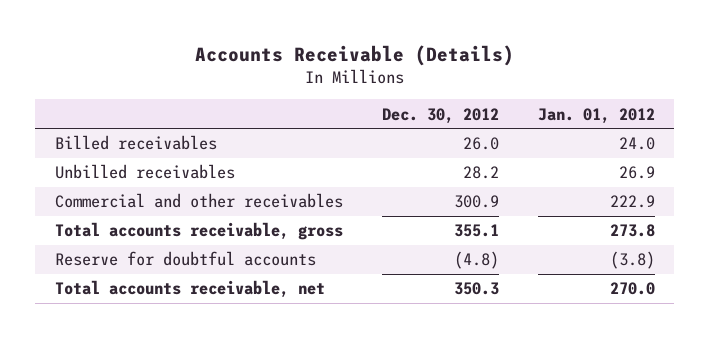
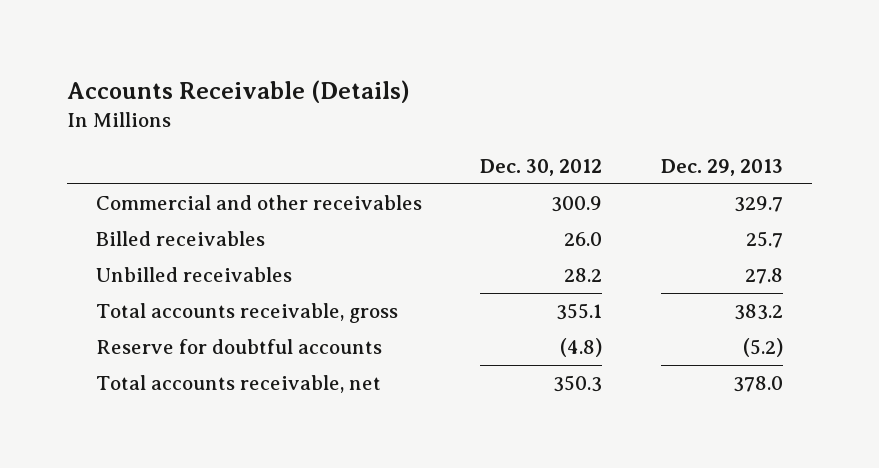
[537,107,655,124] Jan. 01, 2012 -> none
none -> [660,158,783,176] Dec. 29, 2013
[54,193,343,209] Commercial and other receivables -> [96,195,423,211] Commercial and other receivables

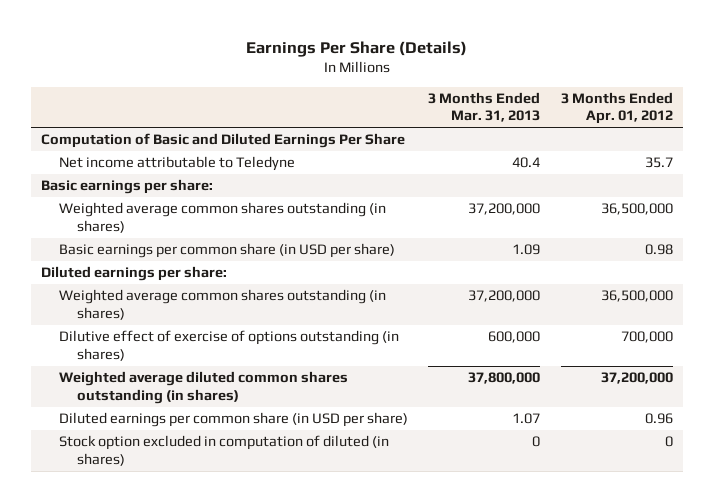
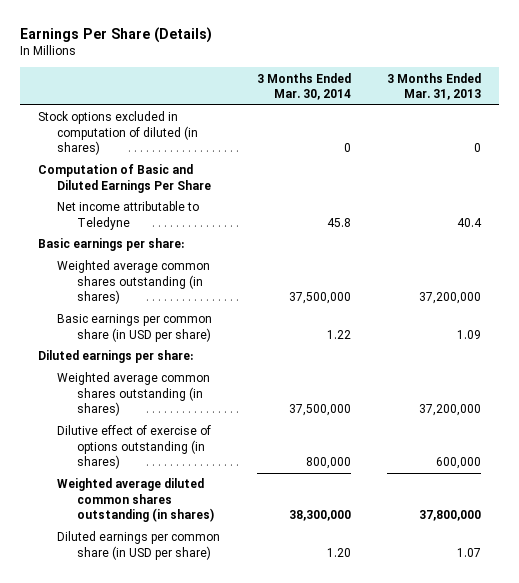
[560,91,673,125] 3 Months Ended Apr. 01, 2012 -> none
none -> [256,72,351,101] 3 Months Ended Mar. 30, 2014
none -> [38,111,199,156] Stock options excluded in computation of diluted (in shares)
[58,435,389,466] Stock option excluded in computation of diluted (in shares) -> none

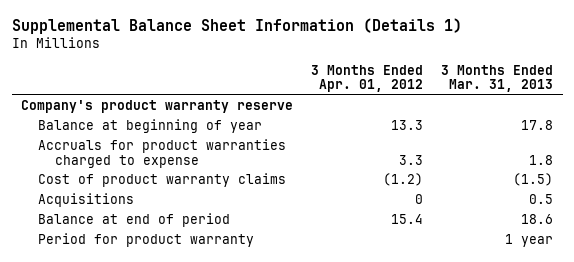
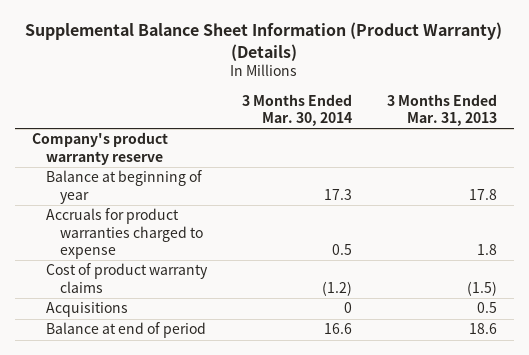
[11,18,462,35] Supplemental Balance Sheet Information (Details 1) -> [25,22,503,61] Supplemental Balance Sheet Information (Product Warranty) (Details)
[311,64,424,93] 3 Months Ended Apr. 01, 2012 -> none
none -> [241,93,352,126] 3 Months Ended Mar. 30, 2014
[37,233,254,248] Period for product warranty -> none

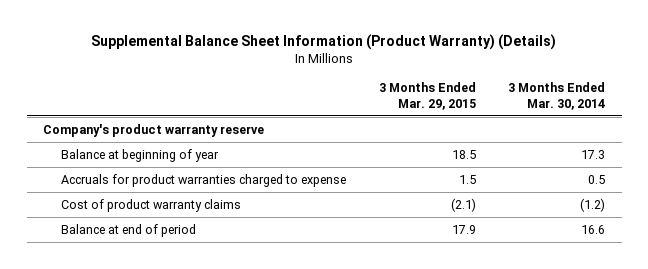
[386,93,497,126] 3 Months Ended Mar. 31, 2013 -> none
none -> [378,81,476,110] 3 Months Ended Mar. 29, 2015
[46,302,129,318] Acquisitions -> none

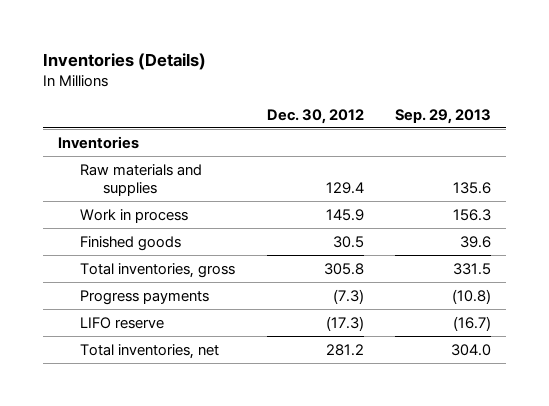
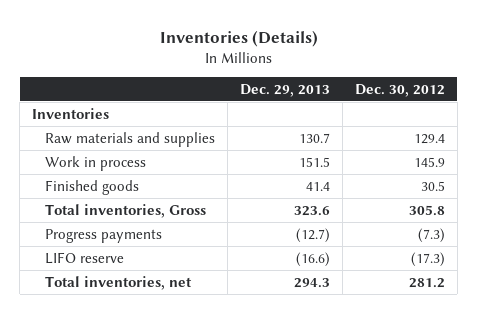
[394,108,491,124] Sep. 29, 2013 -> none
none -> [239,83,330,97] Dec. 29, 2013
[80,262,236,278] Total inventories, gross -> [45,203,207,218] Total inventories, Gross

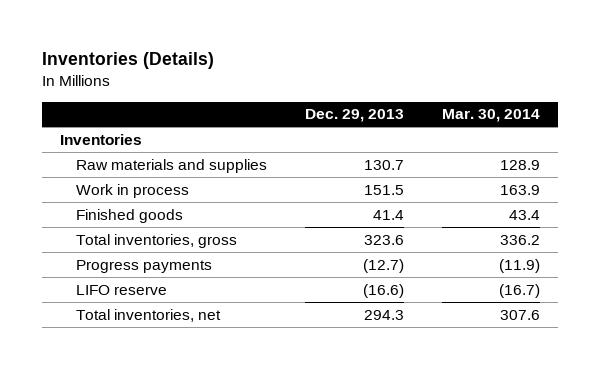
[354,83,445,97] Dec. 30, 2012 -> none
none -> [441,109,540,123] Mar. 30, 2014
[45,203,207,218] Total inventories, Gross -> [76,233,238,248] Total inventories, gross

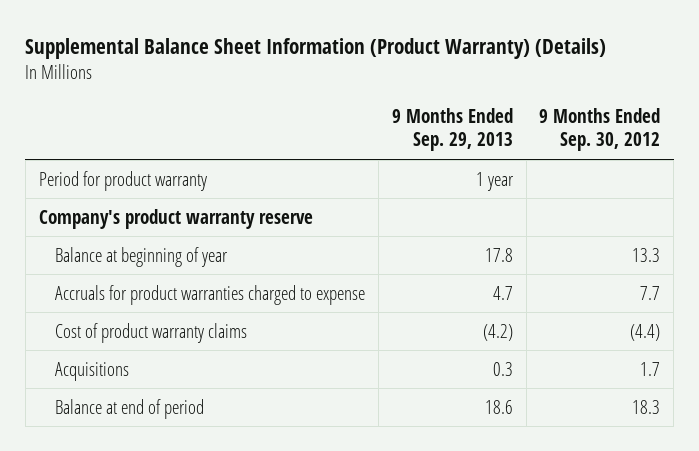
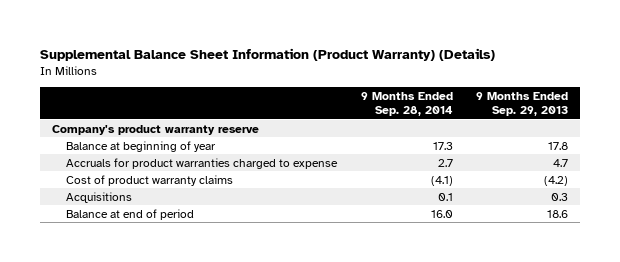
[539,107,661,152] 9 Months Ended Sep. 30, 2012 -> none
none -> [360,92,453,117] 9 Months Ended Sep. 28, 2014
[38,170,207,191] Period for product warranty -> none

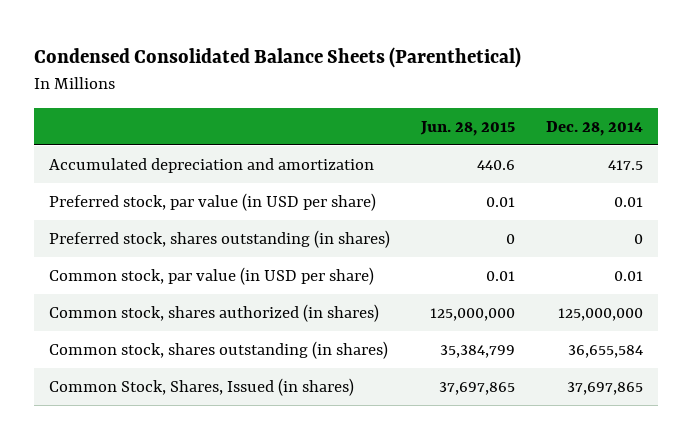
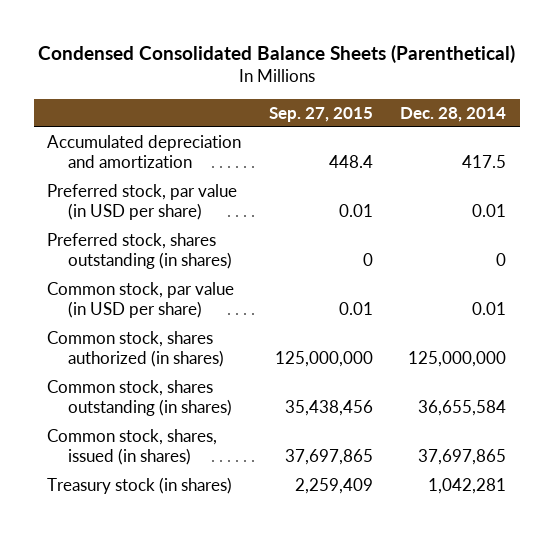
[419,120,515,136] Jun. 28, 2015 -> none
none -> [268,106,373,122] Sep. 27, 2015
[49,378,355,397] Common Stock, Shares, Issued (in shares) -> [47,429,218,466] Common stock, shares, issued (in shares)
none -> [47,477,233,495] Treasury stock (in shares)

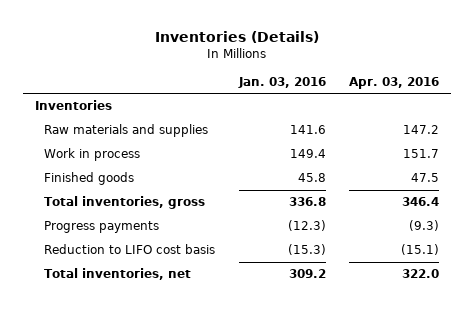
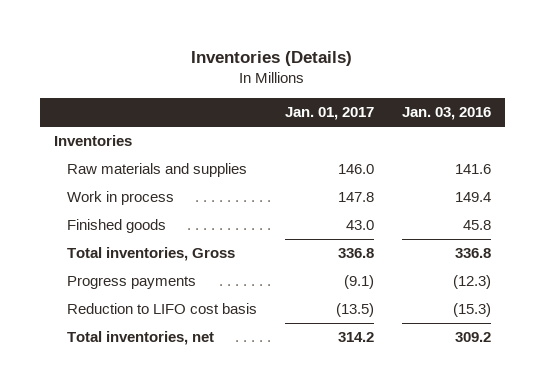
[349,76,440,89] Apr. 03, 2016 -> none
none -> [284,106,374,120] Jan. 01, 2017
[44,196,206,210] Total inventories, gross -> [66,247,235,262] Total inventories, Gross

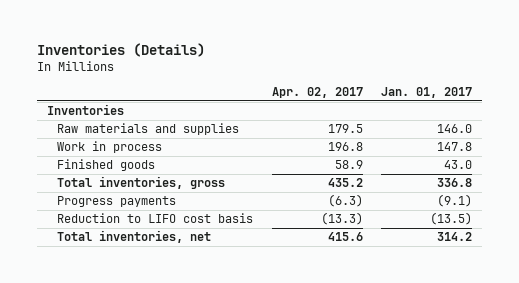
[401,106,491,120] Jan. 03, 2016 -> none
none -> [271,86,363,98] Apr. 02, 2017
[66,247,235,262] Total inventories, Gross -> [56,176,225,190] Total inventories, gross

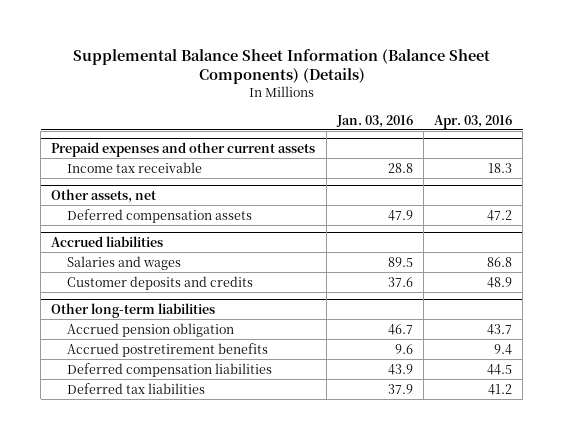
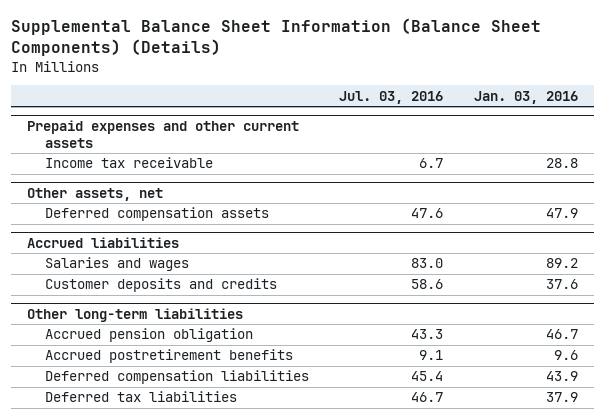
[434,114,513,129] Apr. 03, 2016 -> none
none -> [339,90,444,104] Jul. 03, 2016
[387,256,413,267] 89.5 -> [546,258,579,269] 89.2

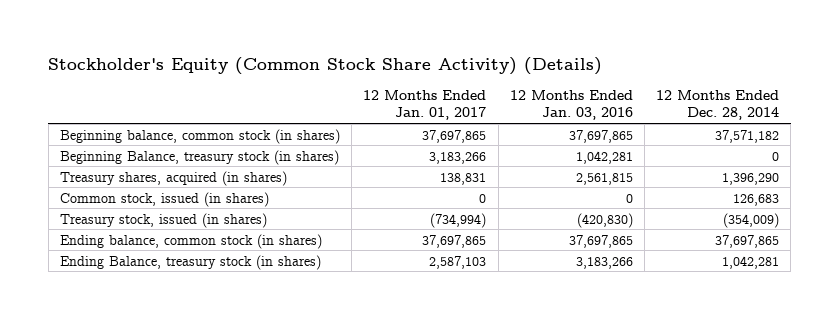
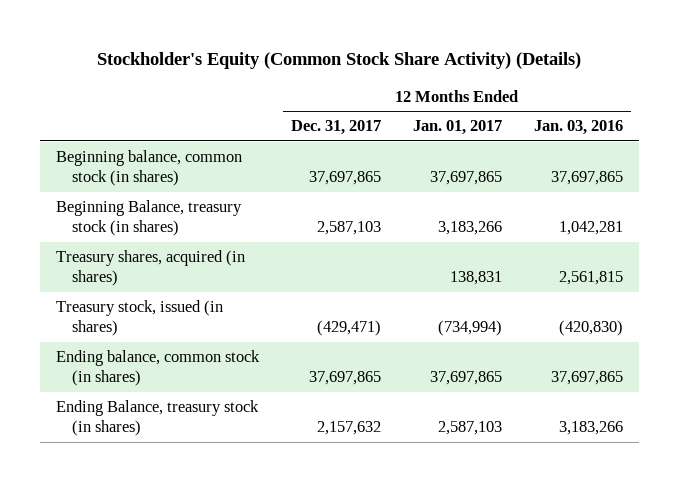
[656,90,780,121] 12 Months Ended Dec. 28, 2014 -> none
none -> [290,120,381,136] Dec. 31, 2017
[60,191,270,207] Common stock, issued (in shares) -> none

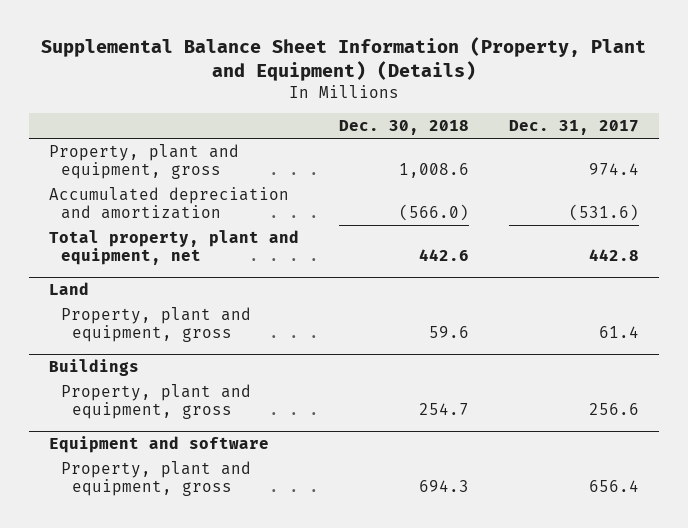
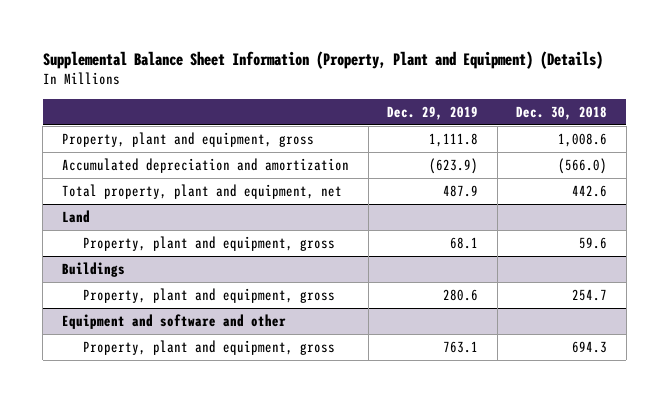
[509,120,640,136] Dec. 31, 2017 -> none
none -> [387,105,479,120] Dec. 29, 2019
[49,435,270,453] Equipment and software -> [61,314,286,330] Equipment and software and other

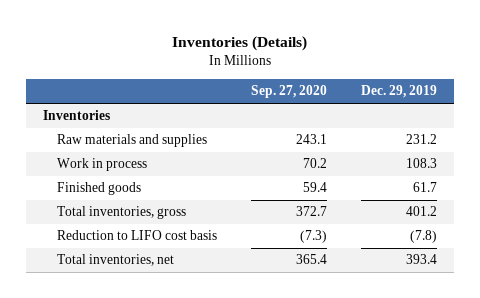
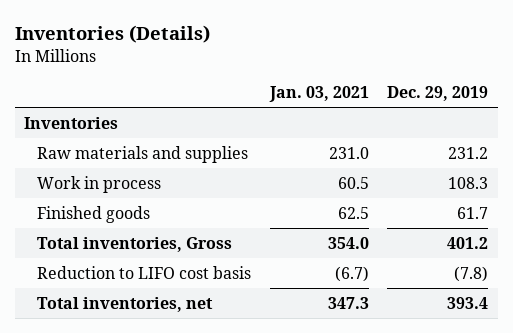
[251,85,328,99] Sep. 27, 2020 -> none
none -> [268,86,369,103] Jan. 03, 2021
[57,206,187,220] Total inventories, gross -> [37,236,233,252] Total inventories, Gross

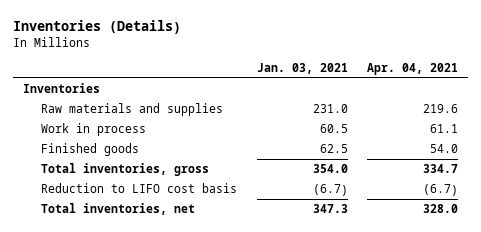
[387,86,489,102] Dec. 29, 2019 -> none
none -> [367,63,459,76] Apr. 04, 2021
[37,236,233,252] Total inventories, Gross -> [41,162,210,176] Total inventories, gross

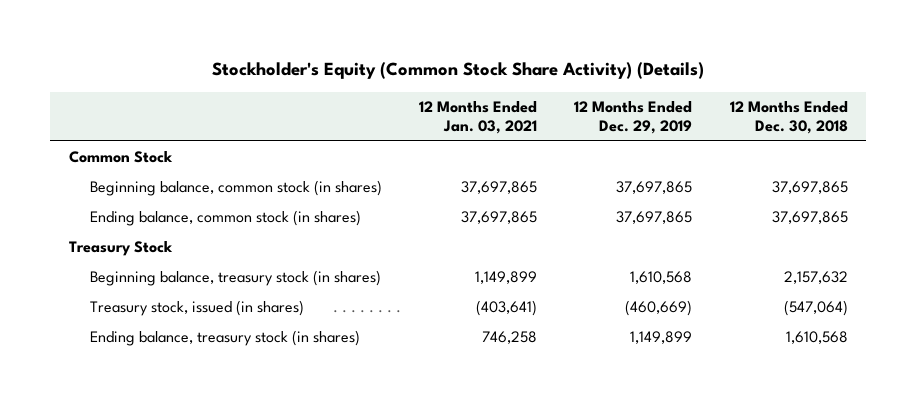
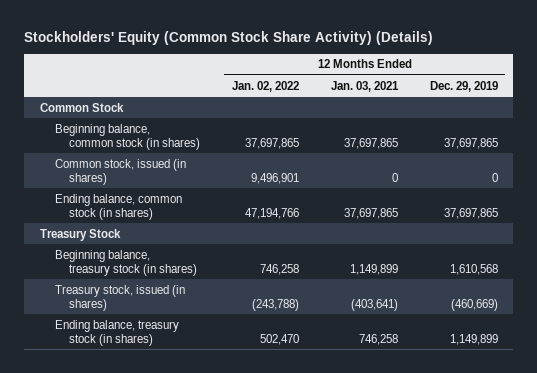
[212,62,705,80] Stockholder's Equity (Common Stock Share Activity) (Details) -> [23,30,433,45] Stockholders' Equity (Common Stock Share Activity) (Details)
[729,100,848,134] 12 Months Ended Dec. 30, 2018 -> none
none -> [232,80,300,92] Jan. 02, 2022
none -> [54,158,186,185] Common stock, issued (in shares)

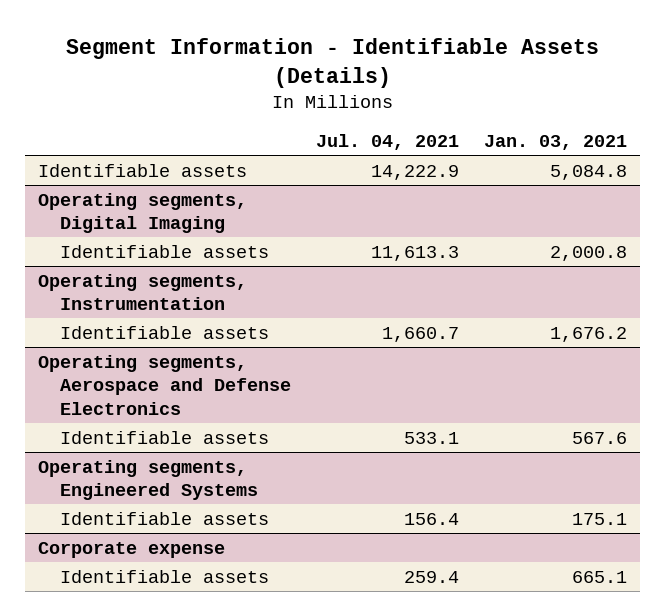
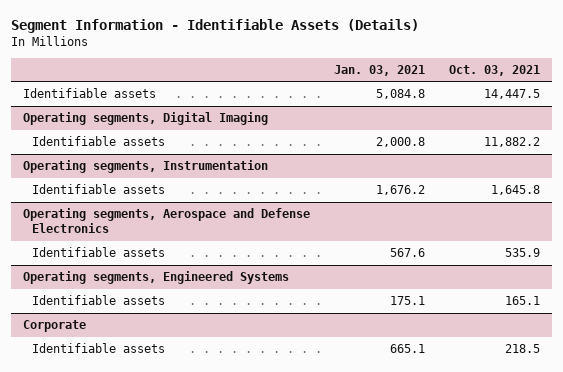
[315,133,459,150] Jul. 04, 2021 -> none
none -> [449,64,541,76] Oct. 03, 2021
[37,541,225,558] Corporate expense -> [23,320,87,333] Corporate

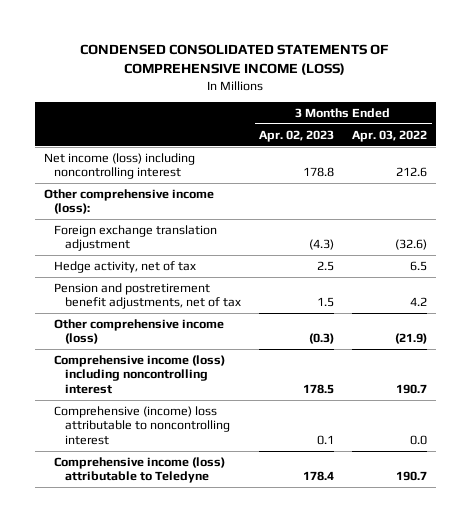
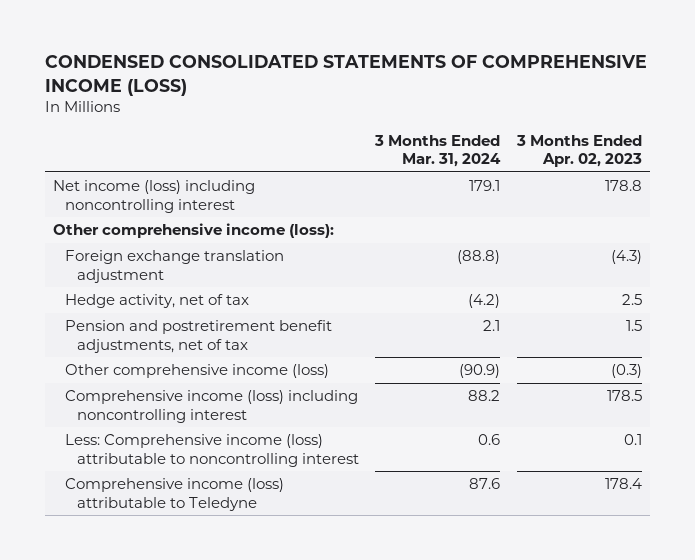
[352,129,428,142] Apr. 03, 2022 -> none
none -> [374,134,502,168] 3 Months Ended Mar. 31, 2024
[54,405,231,445] Comprehensive (income) loss attributable to noncontrolling interest -> [64,434,359,467] Less: Comprehensive income (loss) attributable to noncontrolling interest

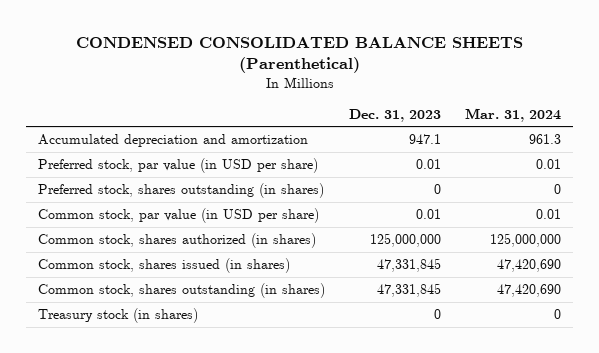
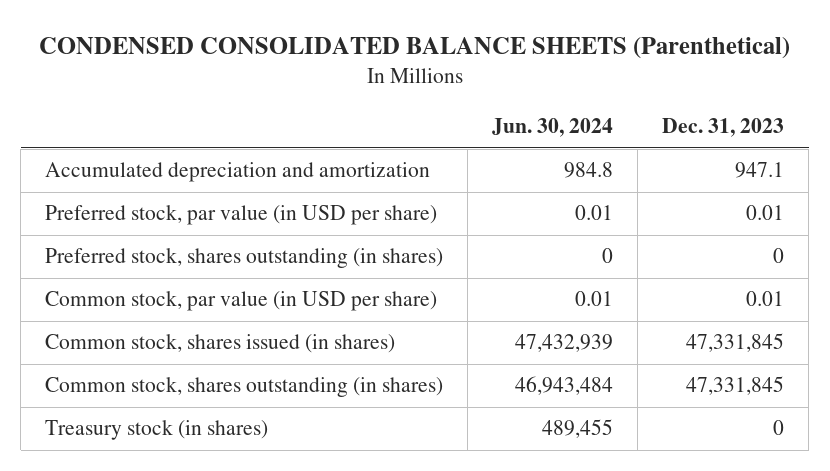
[464,107,561,122] Mar. 31, 2024 -> none
none -> [492,118,614,138] Jun. 30, 2024
[38,233,317,249] Common stock, shares authorized (in shares) -> none

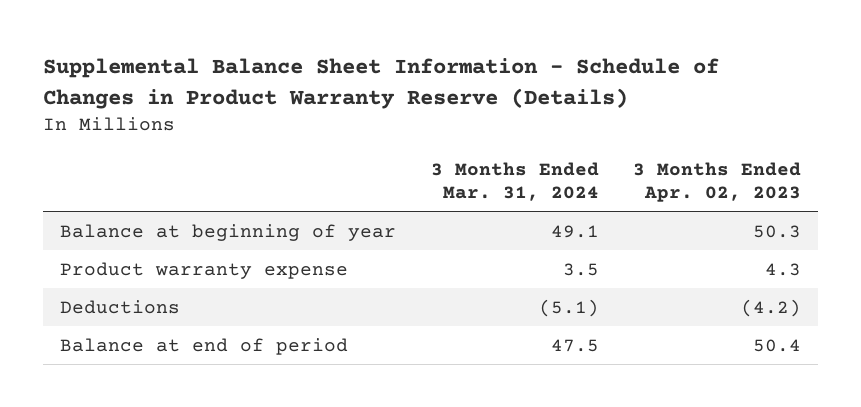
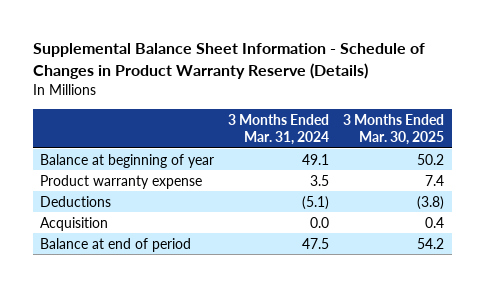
[633,161,802,202] 3 Months Ended Apr. 02, 2023 -> none
none -> [343,113,445,146] 3 Months Ended Mar. 30, 2025
none -> [39,216,108,231] Acquisition

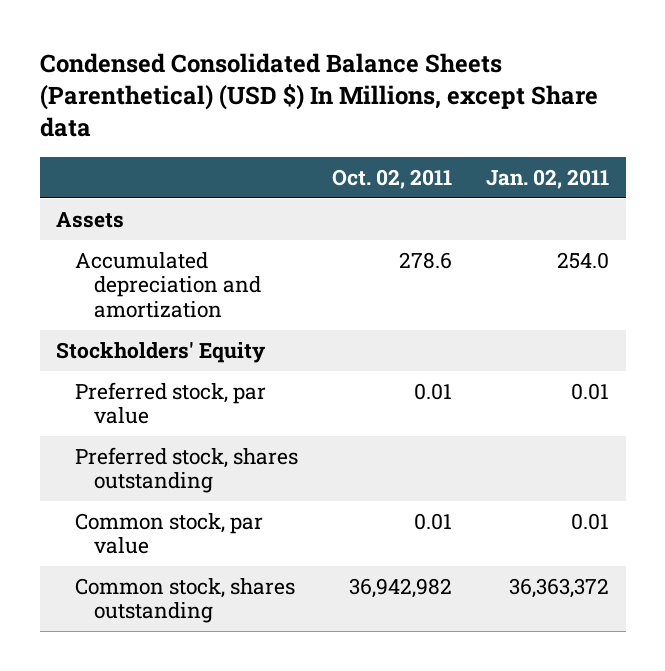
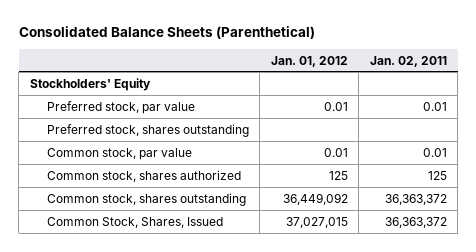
[39,52,598,138] Condensed Consolidated Balance Sheets (Parenthetical) (USD $) In Millions, except Share data -> [18,25,315,39] Consolidated Balance Sheets (Parenthetical)
[332,169,453,190] Oct. 02, 2011 -> none
none -> [270,55,348,67] Jan. 01, 2012
[56,211,125,228] Assets -> none
[75,251,262,319] Accumulated depreciation and amortization -> none
none -> [46,169,241,182] Common stock, shares authorized
none -> [46,216,223,228] Common Stock, Shares, Issued

